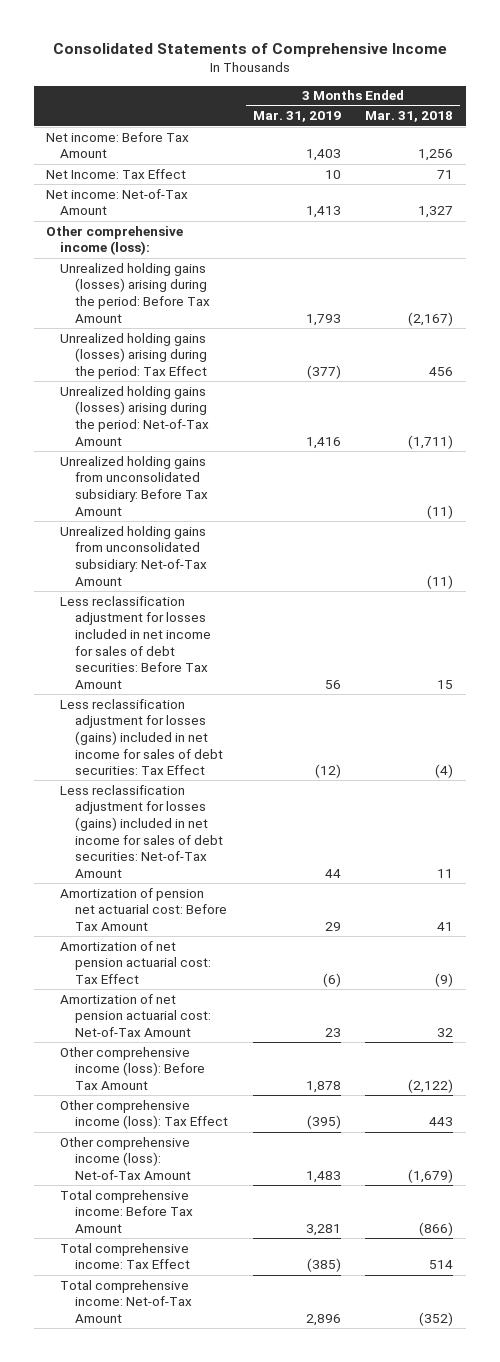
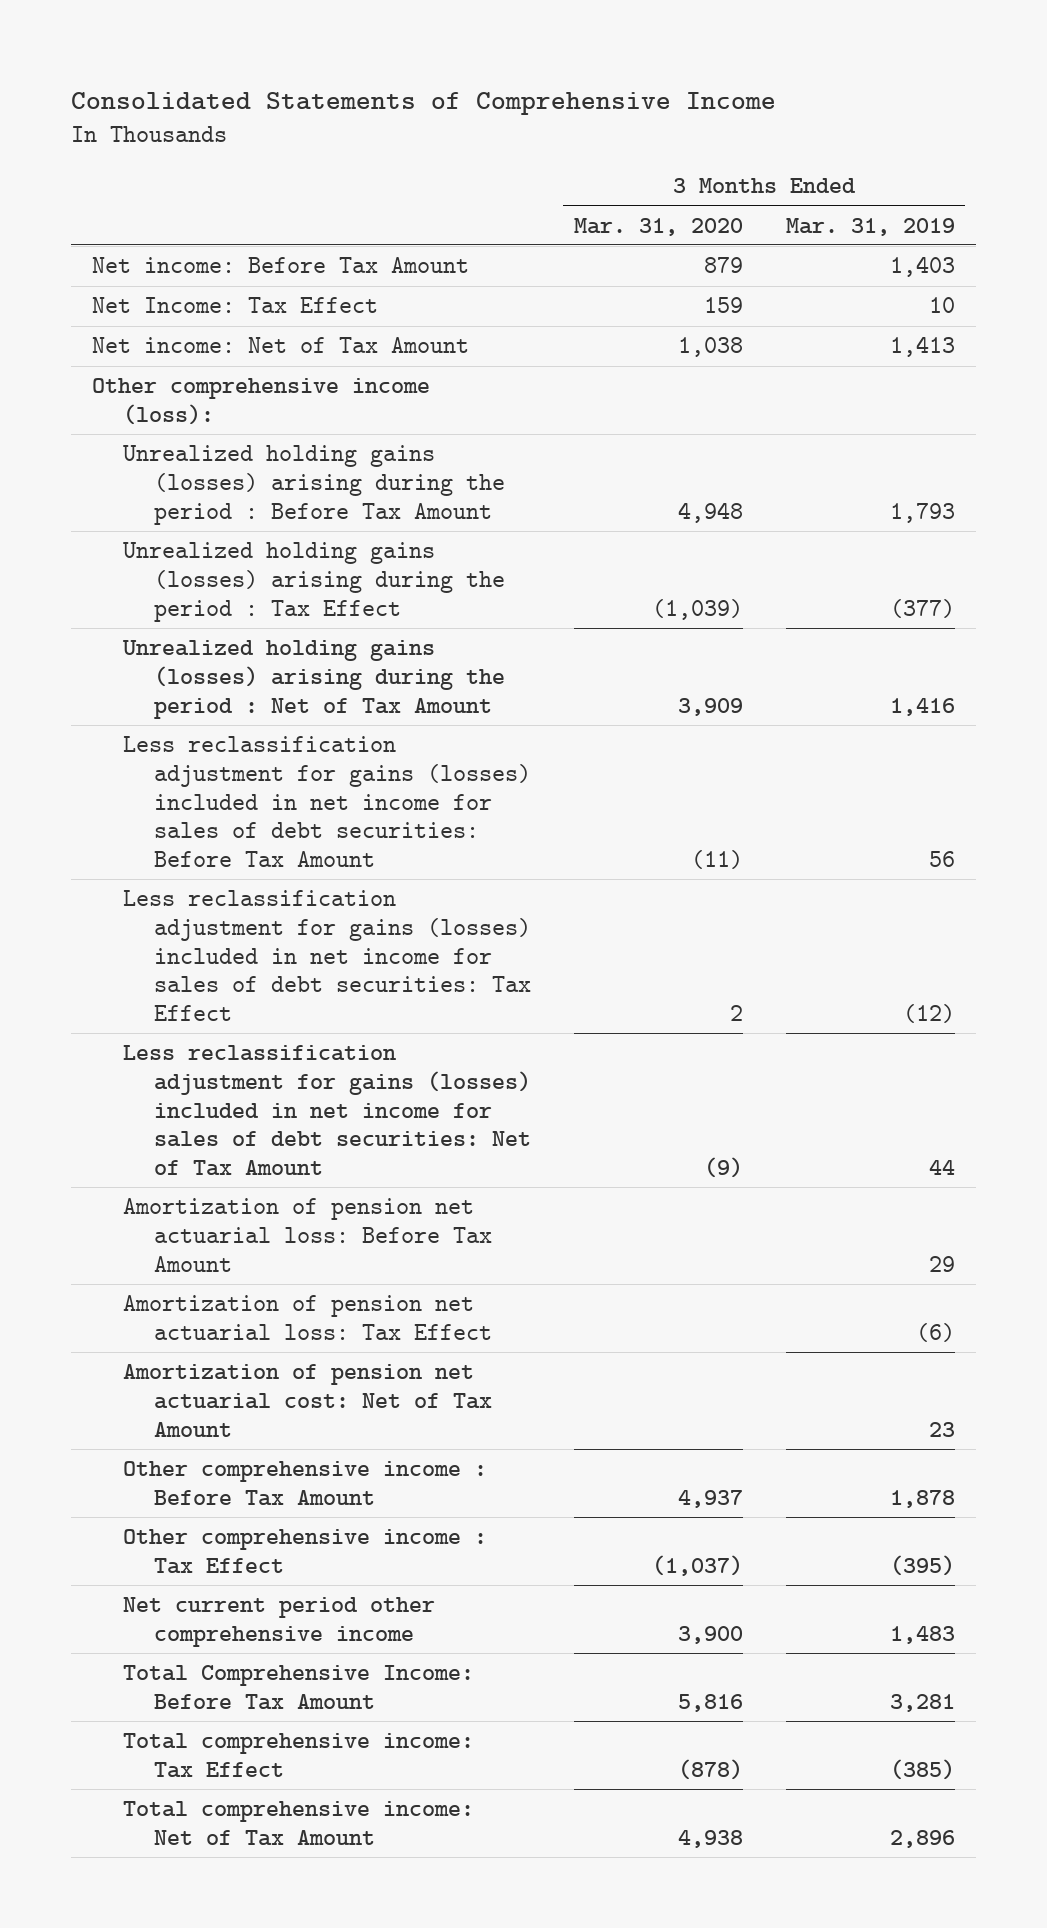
[365,111,454,123] Mar. 31, 2018 -> none
none -> [574,217,744,236] Mar. 31, 2020
[46,188,189,216] Net income: Net-of-Tax Amount -> [92,337,470,354] Net income: Net of Tax Amount
[60,455,208,516] Unrealized holding gains from unconsolidated subsidiary: Before Tax Amount -> none
[60,525,207,586] Unrealized holding gains from unconsolidated subsidiary: Net-of-Tax Amount -> none
[60,262,210,323] Unrealized holding gains (losses) arising during the period: Before Tax Amount -> [123,445,506,525] Unrealized holding gains (losses) arising during the period : Before Tax Amount
[60,332,207,379] Unrealized holding gains (losses) arising during the period: Tax Effect -> [123,542,506,622] Unrealized holding gains (losses) arising during the period : Tax Effect
[60,385,209,446] Unrealized holding gains (losses) arising during the period: Net-of-Tax Amount -> [122,640,506,719] Unrealized holding gains (losses) arising during the period : Net of Tax Amount
[60,595,211,689] Less reclassification adjustment for losses included in net income for sales of debt securities: Before Tax Amount -> [123,736,532,867] Less reclassification adjustment for gains (losses) included in net income for sales of debt securities: Before Tax Amount
[60,698,223,776] Less reclassification adjustment for losses (gains) included in net income for sales of debt securities: Tax Effect -> [123,890,532,1021] Less reclassification adjustment for gains (losses) included in net income for sales of debt securities: Tax Effect
[60,784,223,878] Less reclassification adjustment for losses (gains) included in net income for sales of debt securities: Net-of-Tax Amount -> [123,1045,532,1176] Less reclassification adjustment for gains (losses) included in net income for sales of debt securities: Net of Tax Amount
[60,887,227,931] Amortization of pension net actuarial cost: Before Tax Amount -> [123,1198,493,1272] Amortization of pension net actuarial loss: Before Tax Amount
[60,940,211,984] Amortization of net pension actuarial cost: Tax Effect -> [123,1295,493,1340] Amortization of pension net actuarial loss: Tax Effect
[60,993,211,1037] Amortization of net pension actuarial cost: Net-of-Tax Amount -> [123,1364,493,1437] Amortization of pension net actuarial cost: Net of Tax Amount
[60,1046,205,1090] Other comprehensive income (loss): Before Tax Amount -> [123,1461,488,1506] Other comprehensive income : Before Tax Amount
[60,1099,228,1130] Other comprehensive income (loss): Tax Effect -> [123,1529,488,1574] Other comprehensive income : Tax Effect
[60,1136,191,1180] Other comprehensive income (loss): Net-of-Tax Amount -> [123,1597,436,1647] Net current period other comprehensive income
[60,1189,193,1233] Total comprehensive income: Before Tax Amount -> [123,1665,475,1710] Total Comprehensive Income: Before Tax Amount
[60,1279,192,1323] Total comprehensive income: Net-of-Tax Amount -> [123,1801,475,1846] Total comprehensive income: Net of Tax Amount

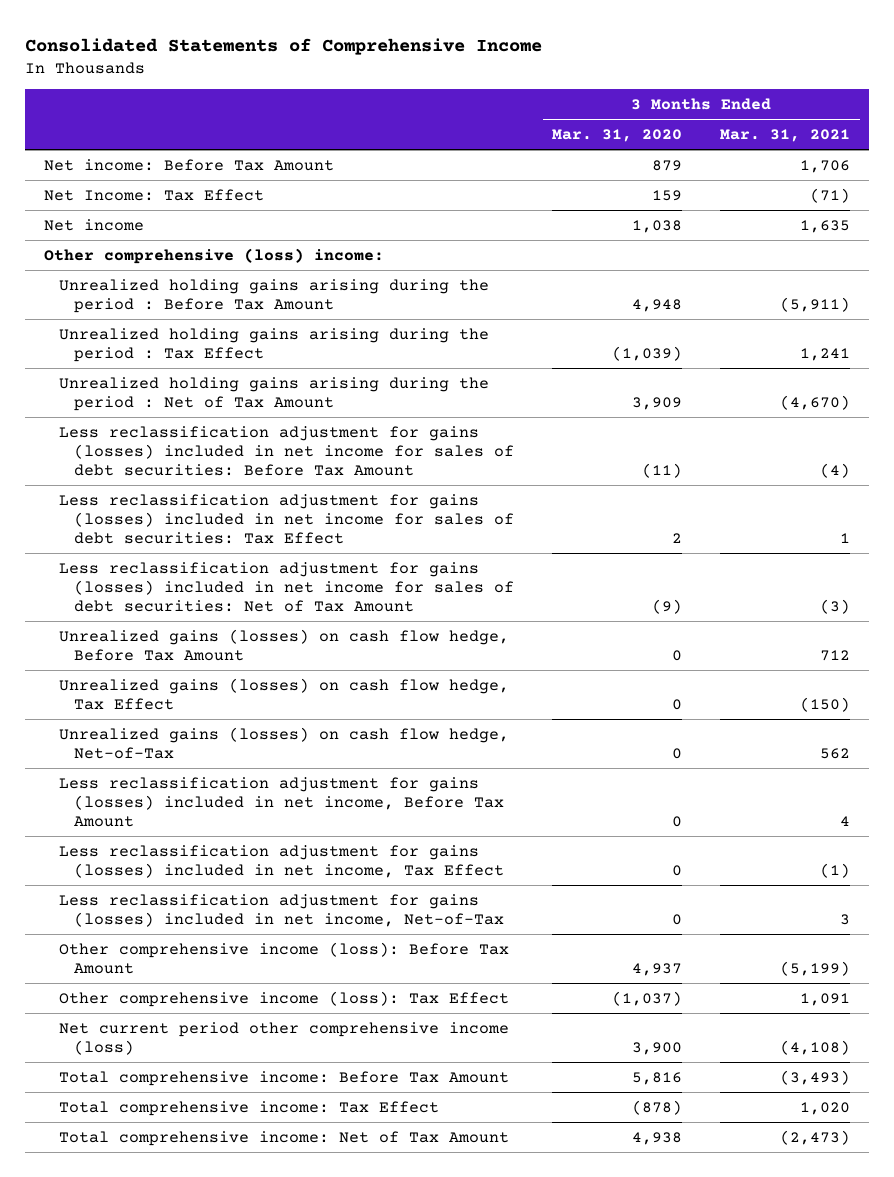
[785,217,955,236] Mar. 31, 2019 -> none
none -> [720,129,851,143] Mar. 31, 2021
[92,337,470,354] Net income: Net of Tax Amount -> [43,218,144,231] Net income
[92,378,431,425] Other comprehensive income (loss): -> [43,247,384,264] Other comprehensive (loss) income:
[123,445,506,525] Unrealized holding gains (losses) arising during the period : Before Tax Amount -> [59,278,490,313] Unrealized holding gains arising during the period : Before Tax Amount
[123,542,506,622] Unrealized holding gains (losses) arising during the period : Tax Effect -> [59,327,490,362] Unrealized holding gains arising during the period : Tax Effect
[122,640,506,719] Unrealized holding gains (losses) arising during the period : Net of Tax Amount -> [59,376,490,411] Unrealized holding gains arising during the period : Net of Tax Amount
[123,1198,493,1272] Amortization of pension net actuarial loss: Before Tax Amount -> none
[123,1295,493,1340] Amortization of pension net actuarial loss: Tax Effect -> none
[123,1364,493,1437] Amortization of pension net actuarial cost: Net of Tax Amount -> none
none -> [59,628,510,661] Unrealized gains (losses) on cash flow hedge, Before Tax Amount
none -> [59,677,510,710] Unrealized gains (losses) on cash flow hedge, Tax Effect
none -> [59,726,510,759] Unrealized gains (losses) on cash flow hedge, Net-of-Tax
none -> [59,776,505,827] Less reclassification adjustment for gains (losses) included in net income, Before Tax Amount
none -> [59,844,505,878] Less reclassification adjustment for gains (losses) included in net income, Tax Effect
none -> [59,893,505,927] Less reclassification adjustment for gains (losses) included in net income, Net-of-Tax
[123,1461,488,1506] Other comprehensive income : Before Tax Amount -> [59,941,510,974] Other comprehensive income (loss): Before Tax Amount
[123,1529,488,1574] Other comprehensive income : Tax Effect -> [59,990,510,1007] Other comprehensive income (loss): Tax Effect
[123,1597,436,1647] Net current period other comprehensive income -> [59,1021,510,1055] Net current period other comprehensive income (loss)
[123,1665,475,1710] Total Comprehensive Income: Before Tax Amount -> [59,1070,510,1086] Total comprehensive income: Before Tax Amount

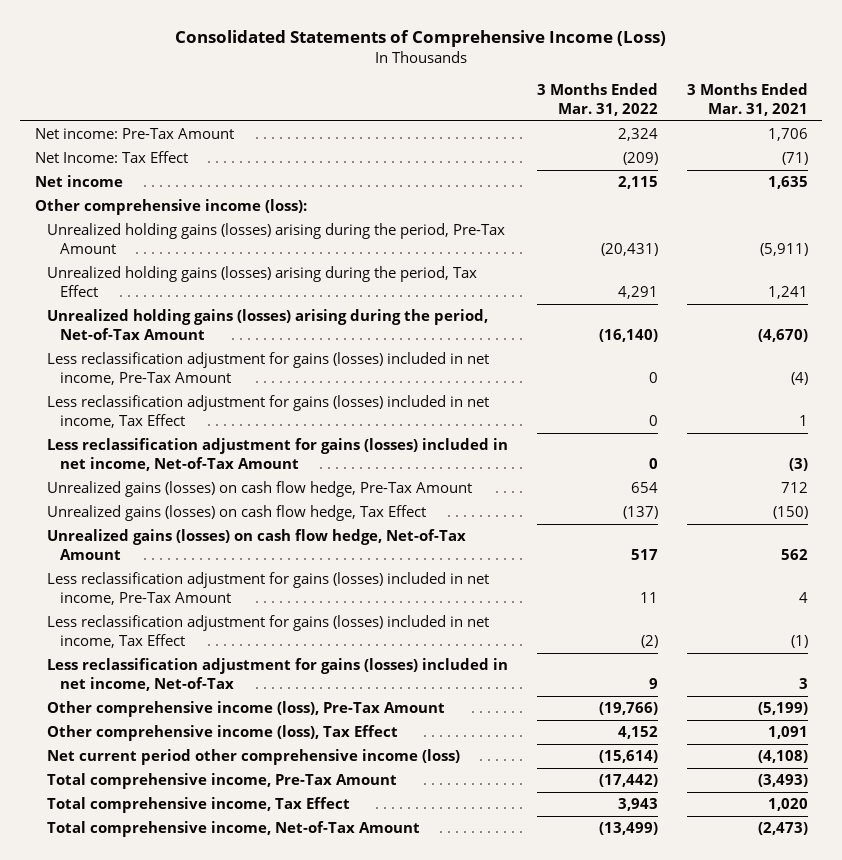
[24,37,542,55] Consolidated Statements of Comprehensive Income -> [175,30,667,48] Consolidated Statements of Comprehensive Income (Loss)
[552,129,683,143] Mar. 31, 2020 -> none
none -> [536,83,658,117] 3 Months Ended Mar. 31, 2022
[43,158,334,171] Net income: Before Tax Amount -> [34,128,234,140] Net income: Pre-Tax Amount
[43,247,384,264] Other comprehensive (loss) income: -> [34,199,307,216] Other comprehensive income (loss):
[59,278,490,313] Unrealized holding gains arising during the period : Before Tax Amount -> [47,223,506,255] Unrealized holding gains (losses) arising during the period, Pre-Tax Amount
[59,327,490,362] Unrealized holding gains arising during the period : Tax Effect -> [47,266,478,298] Unrealized holding gains (losses) arising during the period, Tax Effect
[59,376,490,411] Unrealized holding gains arising during the period : Net of Tax Amount -> [47,309,489,341] Unrealized holding gains (losses) arising during the period, Net-of-Tax Amount
[59,425,515,476] Less reclassification adjustment for gains (losses) included in net income for sales of debt securities: Before Tax Amount -> [47,352,490,386] Less reclassification adjustment for gains (losses) included in net income, Pre-Tax Amount
[59,493,515,544] Less reclassification adjustment for gains (losses) included in net income for sales of debt securities: Tax Effect -> [47,395,490,429] Less reclassification adjustment for gains (losses) included in net income, Tax Effect
[59,561,515,612] Less reclassification adjustment for gains (losses) included in net income for sales of debt securities: Net of Tax Amount -> [47,438,509,472] Less reclassification adjustment for gains (losses) included in net income, Net-of-Tax Amount
[59,628,510,661] Unrealized gains (losses) on cash flow hedge, Before Tax Amount -> [47,481,473,498] Unrealized gains (losses) on cash flow hedge, Pre-Tax Amount
[59,726,510,759] Unrealized gains (losses) on cash flow hedge, Net-of-Tax -> [47,529,467,561] Unrealized gains (losses) on cash flow hedge, Net-of-Tax Amount
[59,776,505,827] Less reclassification adjustment for gains (losses) included in net income, Before Tax Amount -> [47,572,490,606] Less reclassification adjustment for gains (losses) included in net income, Pre-Tax Amount
[59,941,510,974] Other comprehensive income (loss): Before Tax Amount -> [47,701,446,718] Other comprehensive income (loss), Pre-Tax Amount
[59,990,510,1007] Other comprehensive income (loss): Tax Effect -> [47,725,399,742] Other comprehensive income (loss), Tax Effect
[59,1070,510,1086] Total comprehensive income: Before Tax Amount -> [47,773,398,790] Total comprehensive income, Pre-Tax Amount
[59,1100,440,1116] Total comprehensive income: Tax Effect -> [47,797,351,814] Total comprehensive income, Tax Effect
[59,1130,510,1146] Total comprehensive income: Net of Tax Amount -> [47,821,421,838] Total comprehensive income, Net-of-Tax Amount

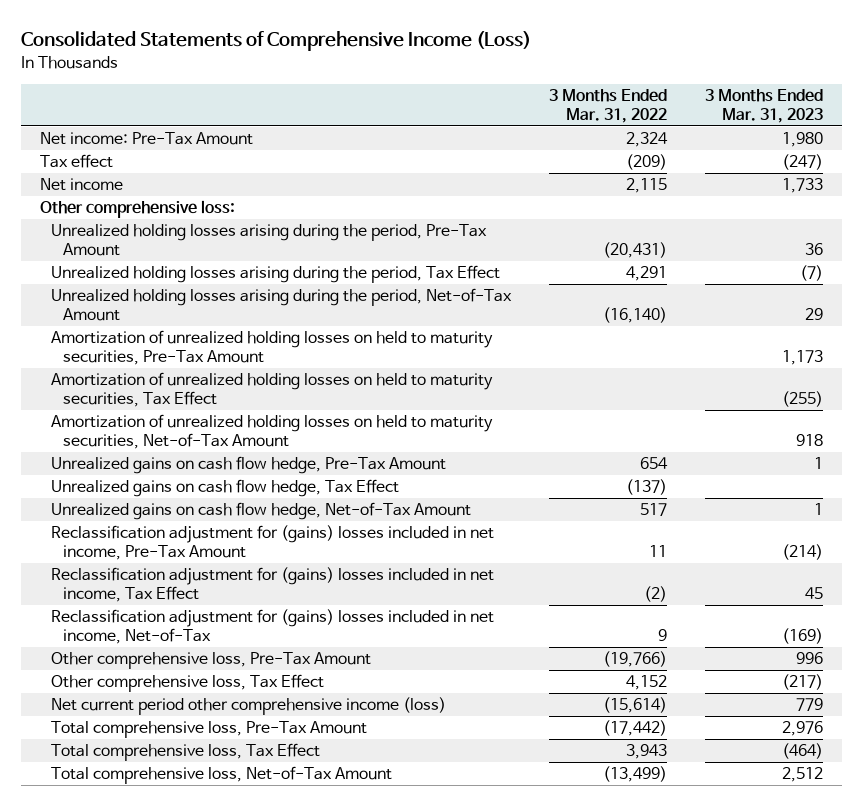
[686,83,808,117] 3 Months Ended Mar. 31, 2021 -> none
none -> [704,88,823,123] 3 Months Ended Mar. 31, 2023
[34,151,188,164] Net Income: Tax Effect -> [40,154,114,169] Tax effect
[47,352,490,386] Less reclassification adjustment for gains (losses) included in net income, Pre-Tax Amount -> none
[47,395,490,429] Less reclassification adjustment for gains (losses) included in net income, Tax Effect -> none
[47,438,509,472] Less reclassification adjustment for gains (losses) included in net income, Net-of-Tax Amount -> none
[34,199,307,216] Other comprehensive income (loss): -> [40,200,236,219] Other comprehensive loss:
[47,223,506,255] Unrealized holding gains (losses) arising during the period, Pre-Tax Amount -> [51,224,488,257] Unrealized holding losses arising during the period, Pre-Tax Amount
[47,266,478,298] Unrealized holding gains (losses) arising during the period, Tax Effect -> [51,265,501,284] Unrealized holding losses arising during the period, Tax Effect
[47,309,489,341] Unrealized holding gains (losses) arising during the period, Net-of-Tax Amount -> [51,288,513,322] Unrealized holding losses arising during the period, Net-of-Tax Amount
none -> [51,330,494,366] Amortization of unrealized holding losses on held to maturity securities, Pre-Tax Amount
none -> [51,372,494,408] Amortization of unrealized holding losses on held to maturity securities, Tax Effect
none -> [51,414,494,450] Amortization of unrealized holding losses on held to maturity securities, Net-of-Tax Amount
[47,481,473,498] Unrealized gains (losses) on cash flow hedge, Pre-Tax Amount -> [51,456,447,475] Unrealized gains on cash flow hedge, Pre-Tax Amount
[47,505,427,522] Unrealized gains (losses) on cash flow hedge, Tax Effect -> [51,479,400,498] Unrealized gains on cash flow hedge, Tax Effect
[47,529,467,561] Unrealized gains (losses) on cash flow hedge, Net-of-Tax Amount -> [51,502,472,521] Unrealized gains on cash flow hedge, Net-of-Tax Amount
[47,572,490,606] Less reclassification adjustment for gains (losses) included in net income, Pre-Tax Amount -> [51,525,495,561] Reclassification adjustment for (gains) losses included in net income, Pre-Tax Amount
[47,615,490,649] Less reclassification adjustment for gains (losses) included in net income, Tax Effect -> [51,567,495,603] Reclassification adjustment for (gains) losses included in net income, Tax Effect
[47,658,509,692] Less reclassification adjustment for gains (losses) included in net income, Net-of-Tax -> [51,609,495,645] Reclassification adjustment for (gains) losses included in net income, Net-of-Tax
[47,701,446,718] Other comprehensive income (loss), Pre-Tax Amount -> [51,652,372,670] Other comprehensive loss, Pre-Tax Amount
[47,725,399,742] Other comprehensive income (loss), Tax Effect -> [51,674,325,693] Other comprehensive loss, Tax Effect
[47,773,398,790] Total comprehensive income, Pre-Tax Amount -> [51,721,368,739] Total comprehensive loss, Pre-Tax Amount
[47,797,351,814] Total comprehensive income, Tax Effect -> [51,743,321,762] Total comprehensive loss, Tax Effect
[47,821,421,838] Total comprehensive income, Net-of-Tax Amount -> [51,766,393,785] Total comprehensive loss, Net-of-Tax Amount

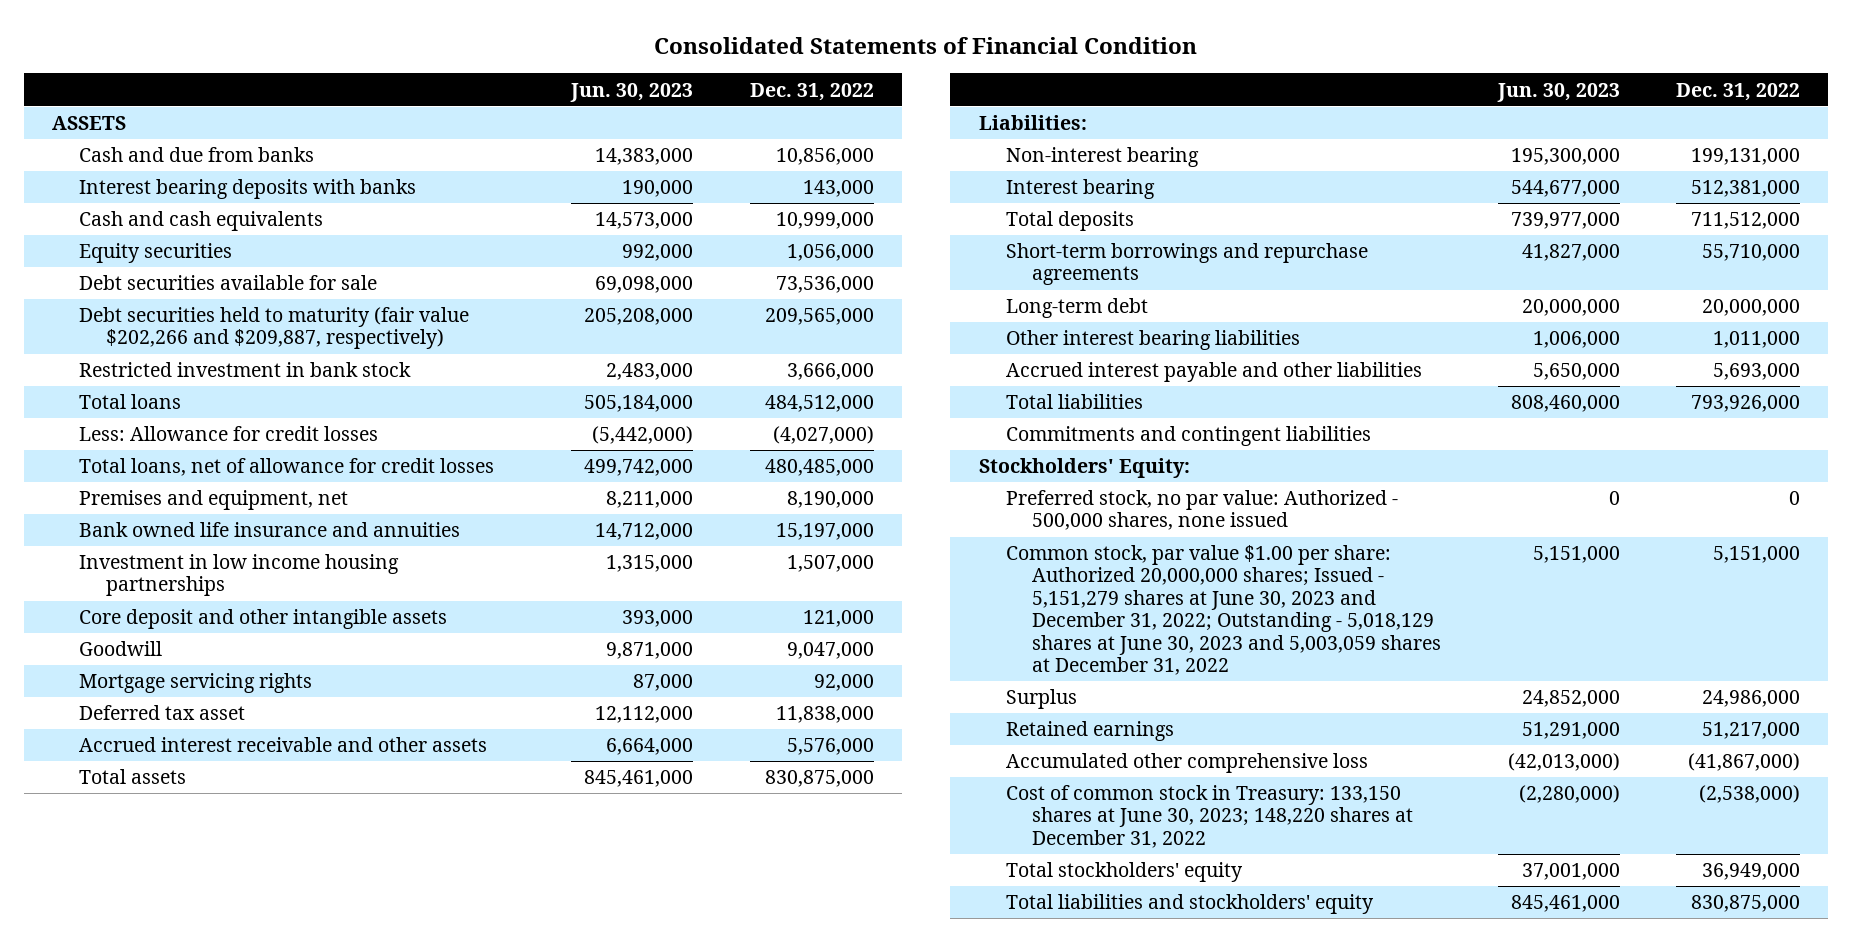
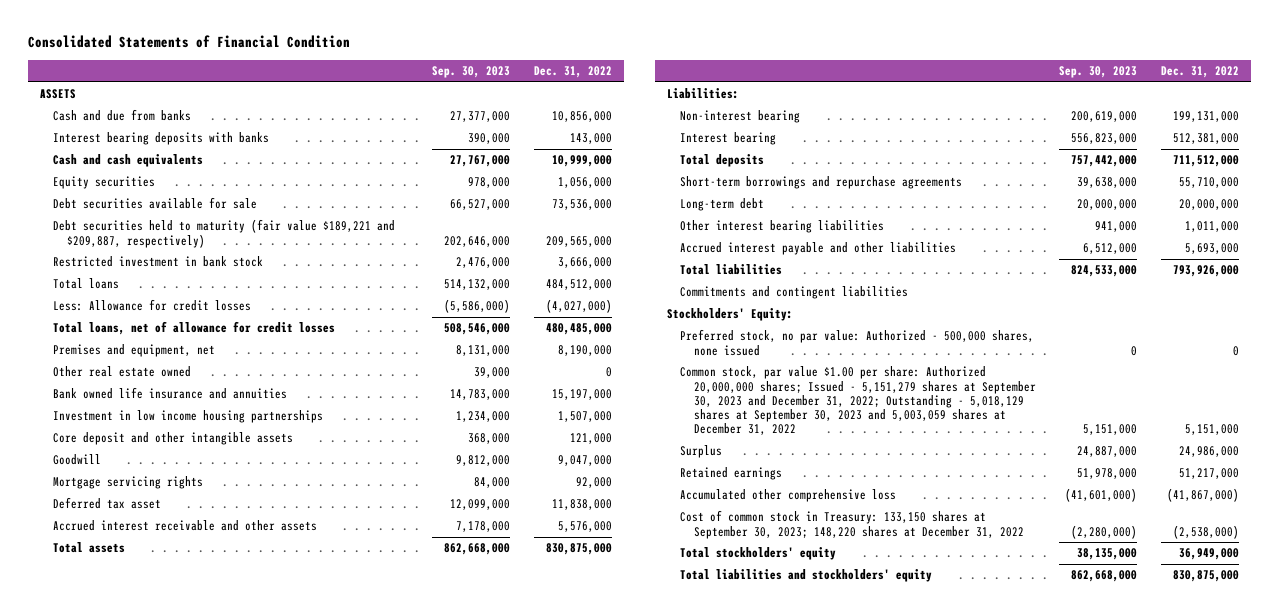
[570,82,694,102] Jun. 30, 2023 -> none
none -> [432,65,511,78] Sep. 30, 2023
[79,307,470,350] Debt securities held to maturity (fair value $202,266 and $209,887, respectively) -> [53,219,396,248] Debt securities held to maturity (fair value $189,221 and $209,887, respectively)
none -> [53,366,192,378] Other real estate owned
[1005,545,1442,675] Common stock, par value $1.00 per share: Authorized 20,000,000 shares; Issued - 5,151,279 shares at June 30, 2023 and December 31, 2022; Outstanding - 5,018,129 shares at June 30, 2023 and 5,003,059 shares at December 31, 2022 -> [680,366,1036,436] Common stock, par value $1.00 per share: Authorized 20,000,000 shares; Issued - 5,151,279 shares at September 30, 2023 and December 31, 2022; Outstanding - 5,018,129 shares at September 30, 2023 and 5,003,059 shares at December 31, 2022
[1005,785,1414,848] Cost of common stock in Treasury: 133,150 shares at June 30, 2023; 148,220 shares at December 31, 2022 -> [680,510,1024,539] Cost of common stock in Treasury: 133,150 shares at September 30, 2023; 148,220 shares at December 31, 2022

